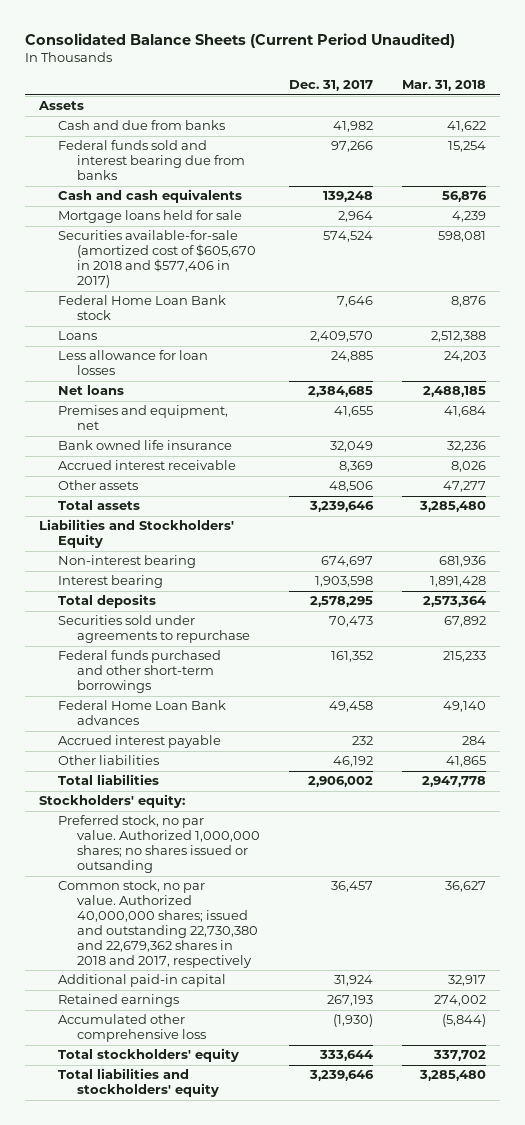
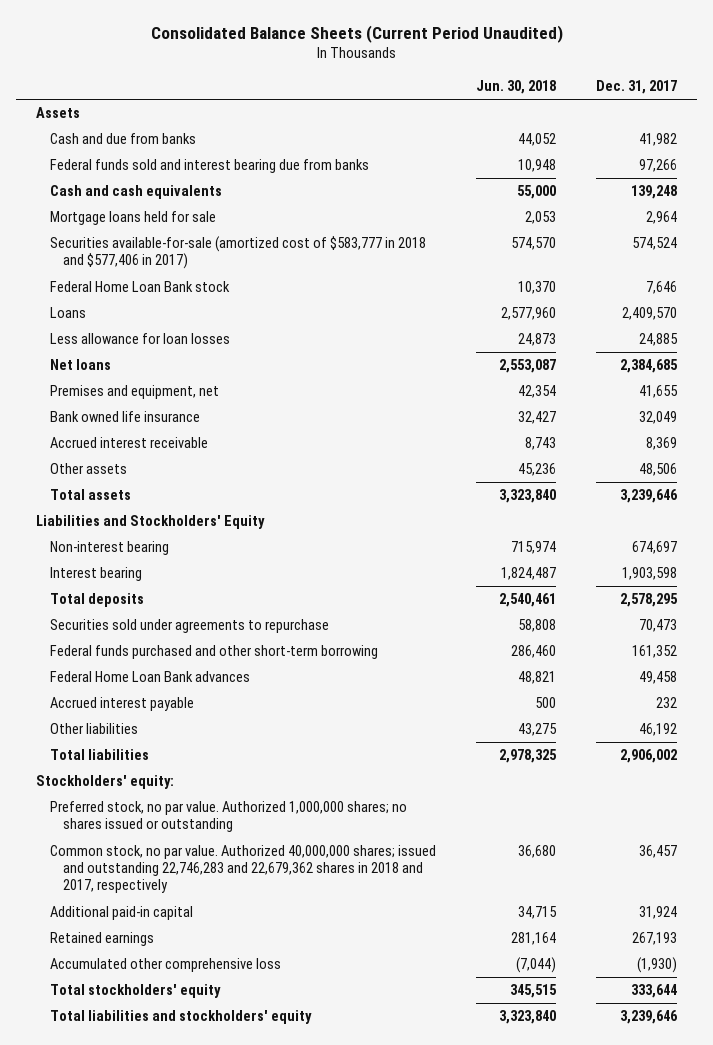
[401,80,486,92] Mar. 31, 2018 -> none
none -> [475,80,556,95] Jun. 30, 2018
[58,230,257,289] Securities available-for-sale (amortized cost of $605,670 in 2018 and $577,406 in 2017) -> [49,236,426,270] Securities available-for-sale (amortized cost of $583,777 in 2018 and $577,406 in 2017)
[58,650,222,694] Federal funds purchased and other short-term borrowings -> [49,645,378,660] Federal funds purchased and other short-term borrowing
[58,815,261,874] Preferred stock, no par value. Authorized 1,000,000 shares; no shares issued or outsanding -> [49,801,407,833] Preferred stock, no par value. Authorized 1,000,000 shares; no shares issued or outstanding
[58,880,259,968] Common stock, no par value. Authorized 40,000,000 shares; issued and outstanding 22,730,380 and 22,679,362 shares in 2018 and 2017, respectively -> [49,845,436,894] Common stock, no par value. Authorized 40,000,000 shares; issued and outstanding 22,746,283 and 22,679,362 shares in 2018 and 2017, respectively

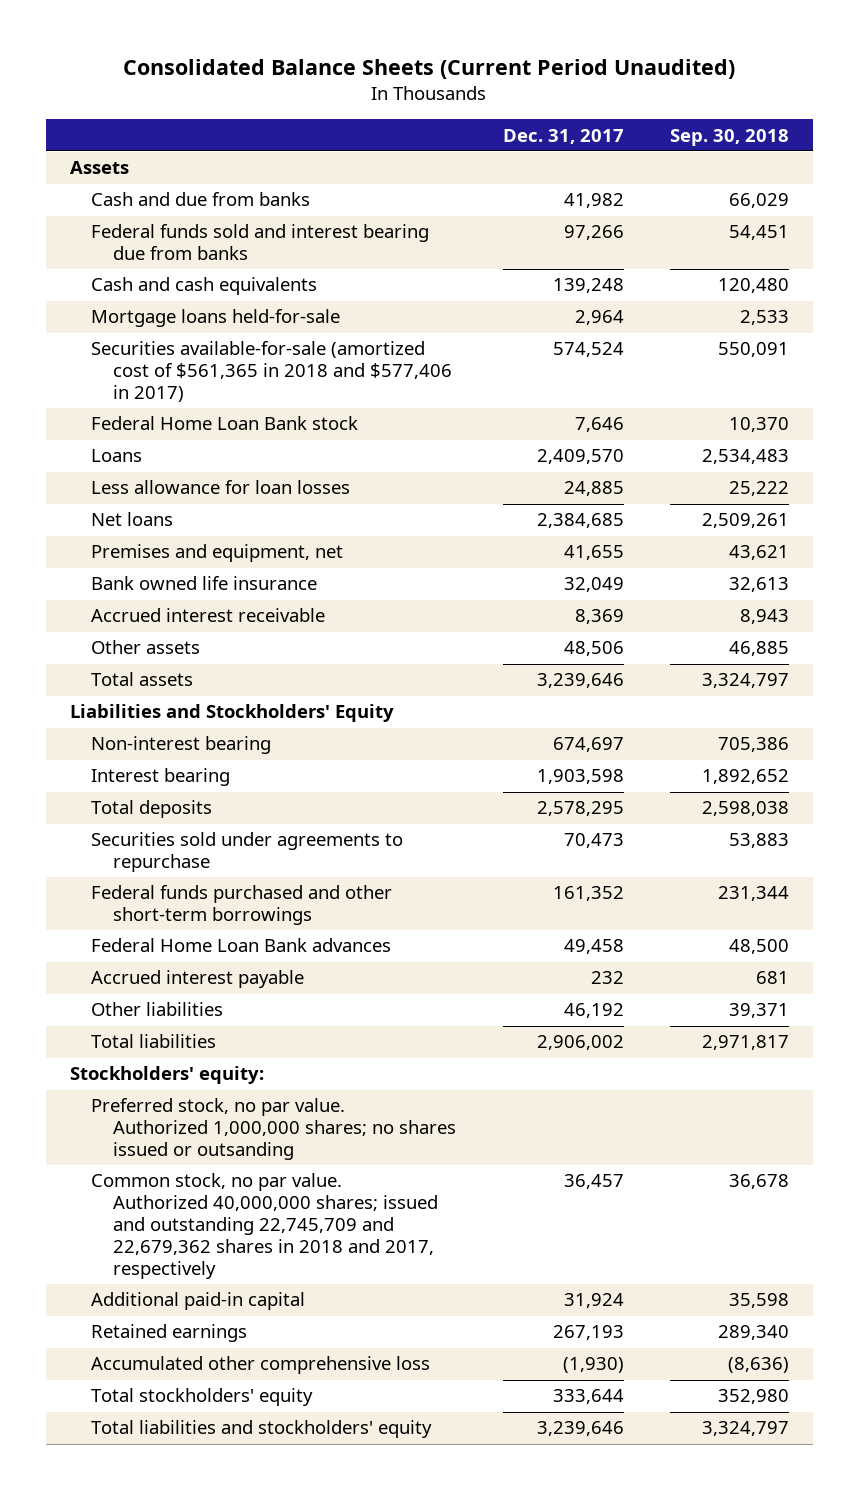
[475,80,556,95] Jun. 30, 2018 -> none
none -> [670,128,790,146] Sep. 30, 2018
[49,211,216,226] Mortgage loans held for sale -> [91,309,341,328] Mortgage loans held-for-sale
[49,236,426,270] Securities available-for-sale (amortized cost of $583,777 in 2018 and $577,406 in 2017) -> [91,341,453,403] Securities available-for-sale (amortized cost of $561,365 in 2018 and $577,406 in 2017)
[49,645,378,660] Federal funds purchased and other short-term borrowing -> [91,885,393,926] Federal funds purchased and other short-term borrowings
[49,801,407,833] Preferred stock, no par value. Authorized 1,000,000 shares; no shares issued or outstanding -> [91,1098,457,1161] Preferred stock, no par value. Authorized 1,000,000 shares; no shares issued or outsanding
[49,845,436,894] Common stock, no par value. Authorized 40,000,000 shares; issued and outstanding 22,746,283 and 22,679,362 shares in 2018 and 2017, respectively -> [91,1173,439,1280] Common stock, no par value. Authorized 40,000,000 shares; issued and outstanding 22,745,709 and 22,679,362 shares in 2018 and 2017, respectively

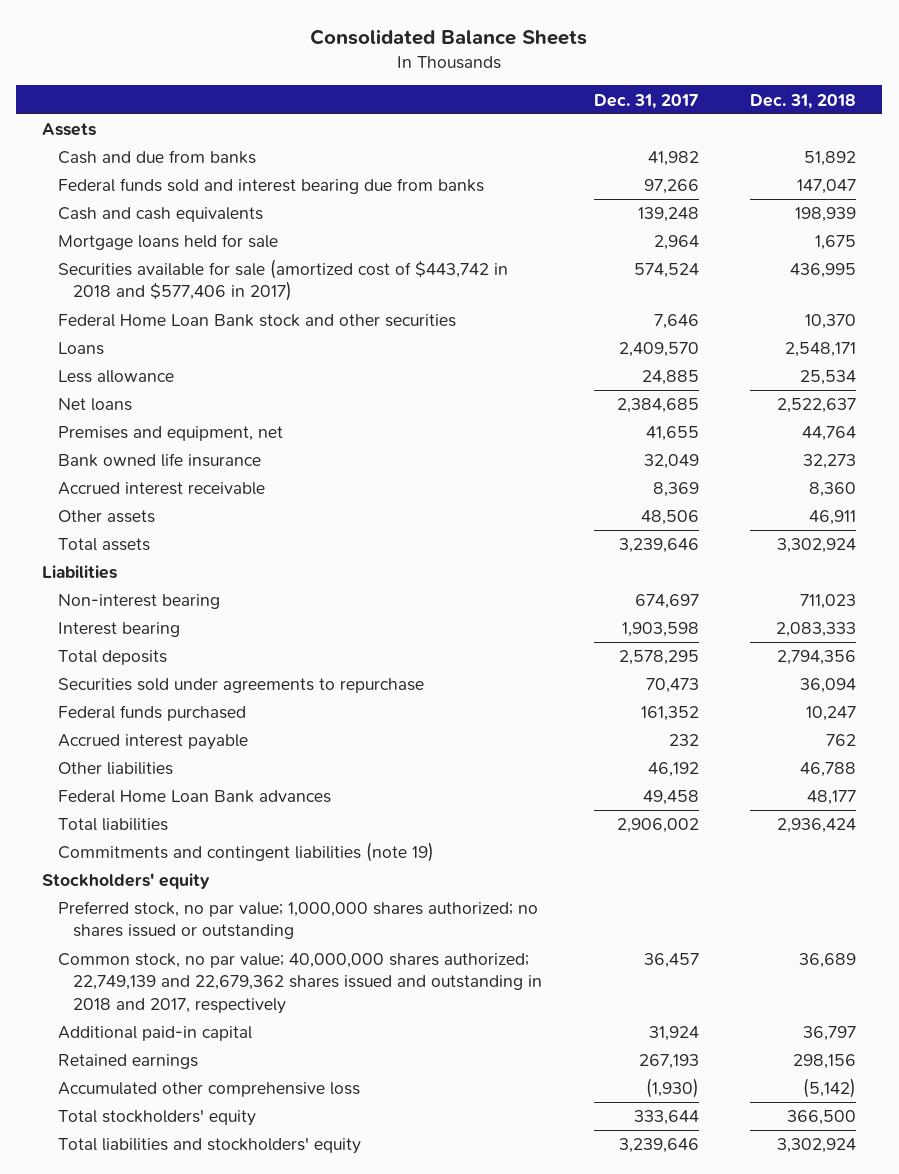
[123,59,736,80] Consolidated Balance Sheets (Current Period Unaudited) -> [310,28,588,45] Consolidated Balance Sheets
[670,128,790,146] Sep. 30, 2018 -> none
none -> [750,93,857,109] Dec. 31, 2018
[91,309,341,328] Mortgage loans held-for-sale -> [57,234,278,251] Mortgage loans held for sale
[91,341,453,403] Securities available-for-sale (amortized cost of $561,365 in 2018 and $577,406 in 2017) -> [57,259,508,302] Securities available for sale (amortized cost of $443,742 in 2018 and $577,406 in 2017)
[91,416,359,431] Federal Home Loan Bank stock -> [57,314,456,328] Federal Home Loan Bank stock and other securities
[91,480,351,495] Less allowance for loan losses -> [57,370,174,384] Less allowance
[69,704,394,723] Liabilities and Stockholders' Equity -> [42,565,118,580] Liabilities
[91,885,393,926] Federal funds purchased and other short-term borrowings -> [57,705,246,722] Federal funds purchased
[91,938,392,953] Federal Home Loan Bank advances -> [57,790,331,804] Federal Home Loan Bank advances
none -> [57,842,434,863] Commitments and contingent liabilities (note 19)
[69,1066,264,1085] Stockholders' equity: -> [42,873,211,890] Stockholders' equity
[91,1098,457,1161] Preferred stock, no par value. Authorized 1,000,000 shares; no shares issued or outsanding -> [57,901,538,940] Preferred stock, no par value; 1,000,000 shares authorized; no shares issued or outstanding
[91,1173,439,1280] Common stock, no par value. Authorized 40,000,000 shares; issued and outstanding 22,745,709 and 22,679,362 shares in 2018 and 2017, respectively -> [57,953,543,1014] Common stock, no par value; 40,000,000 shares authorized; 22,749,139 and 22,679,362 shares issued and outstanding in 2018 and 2017, respectively

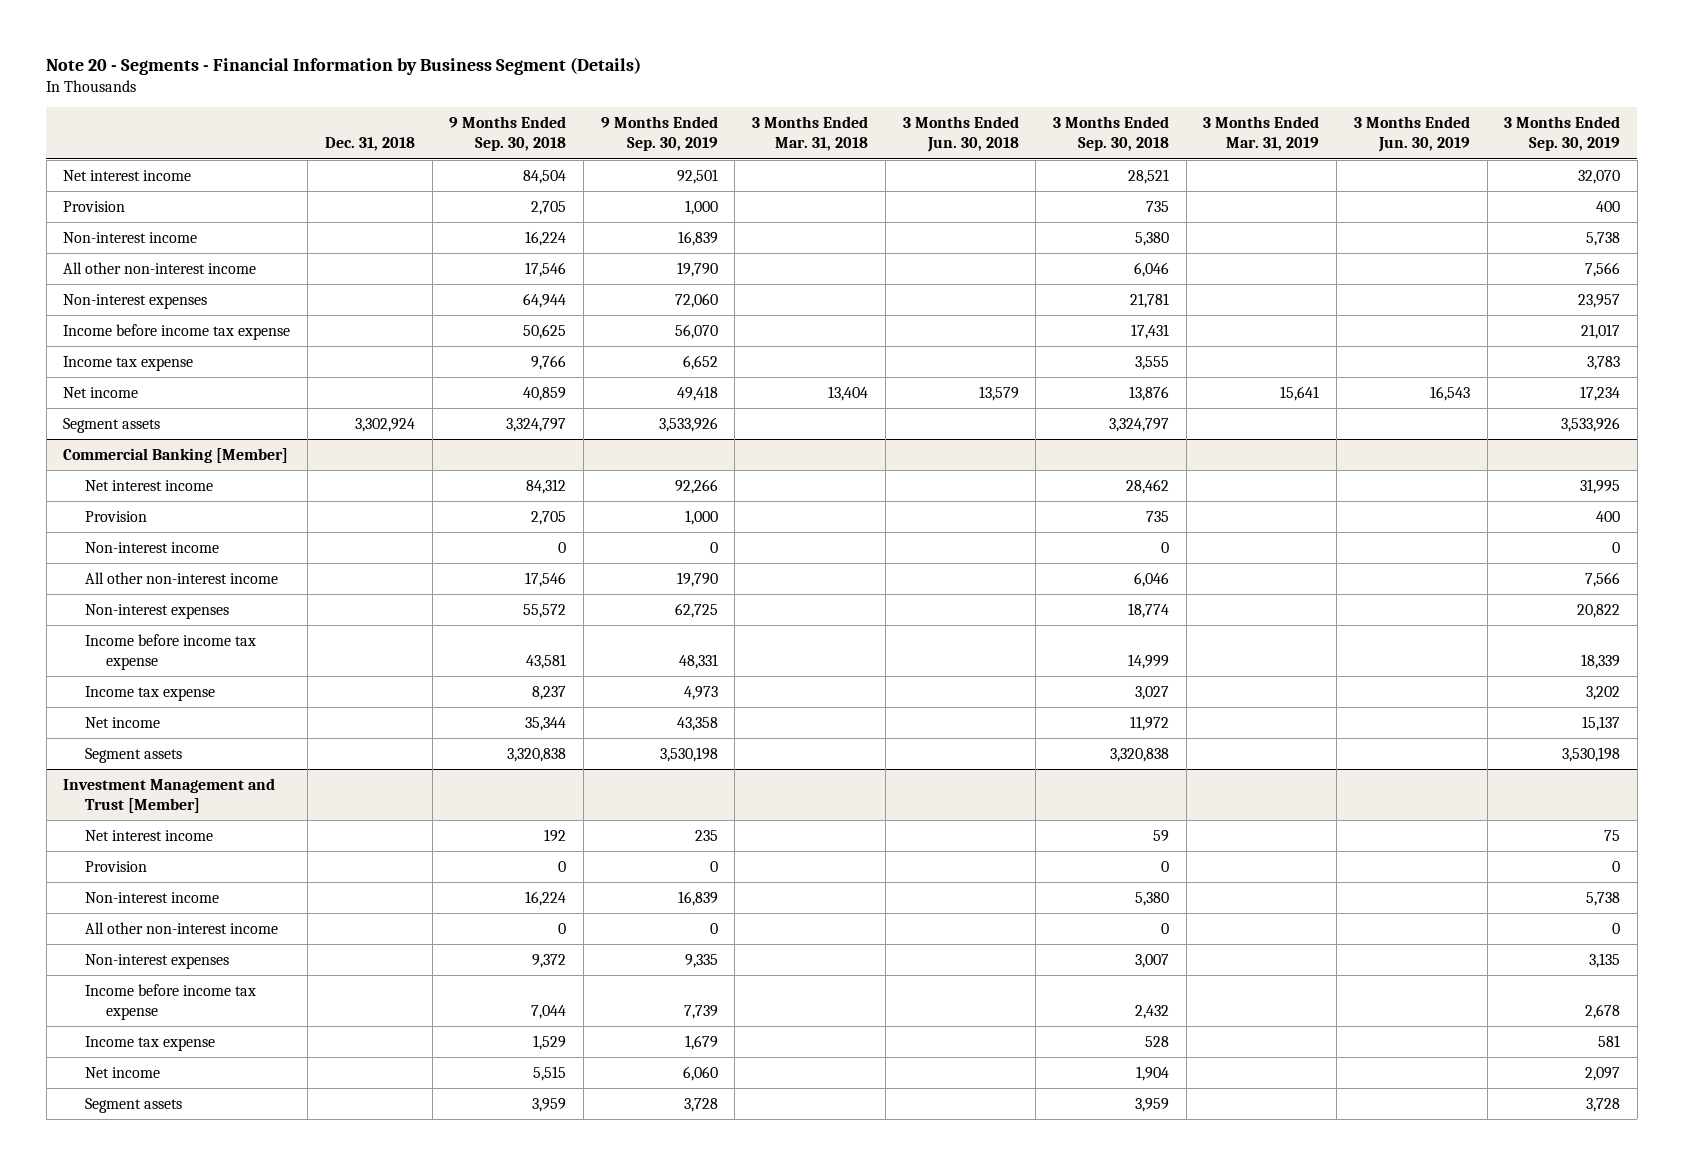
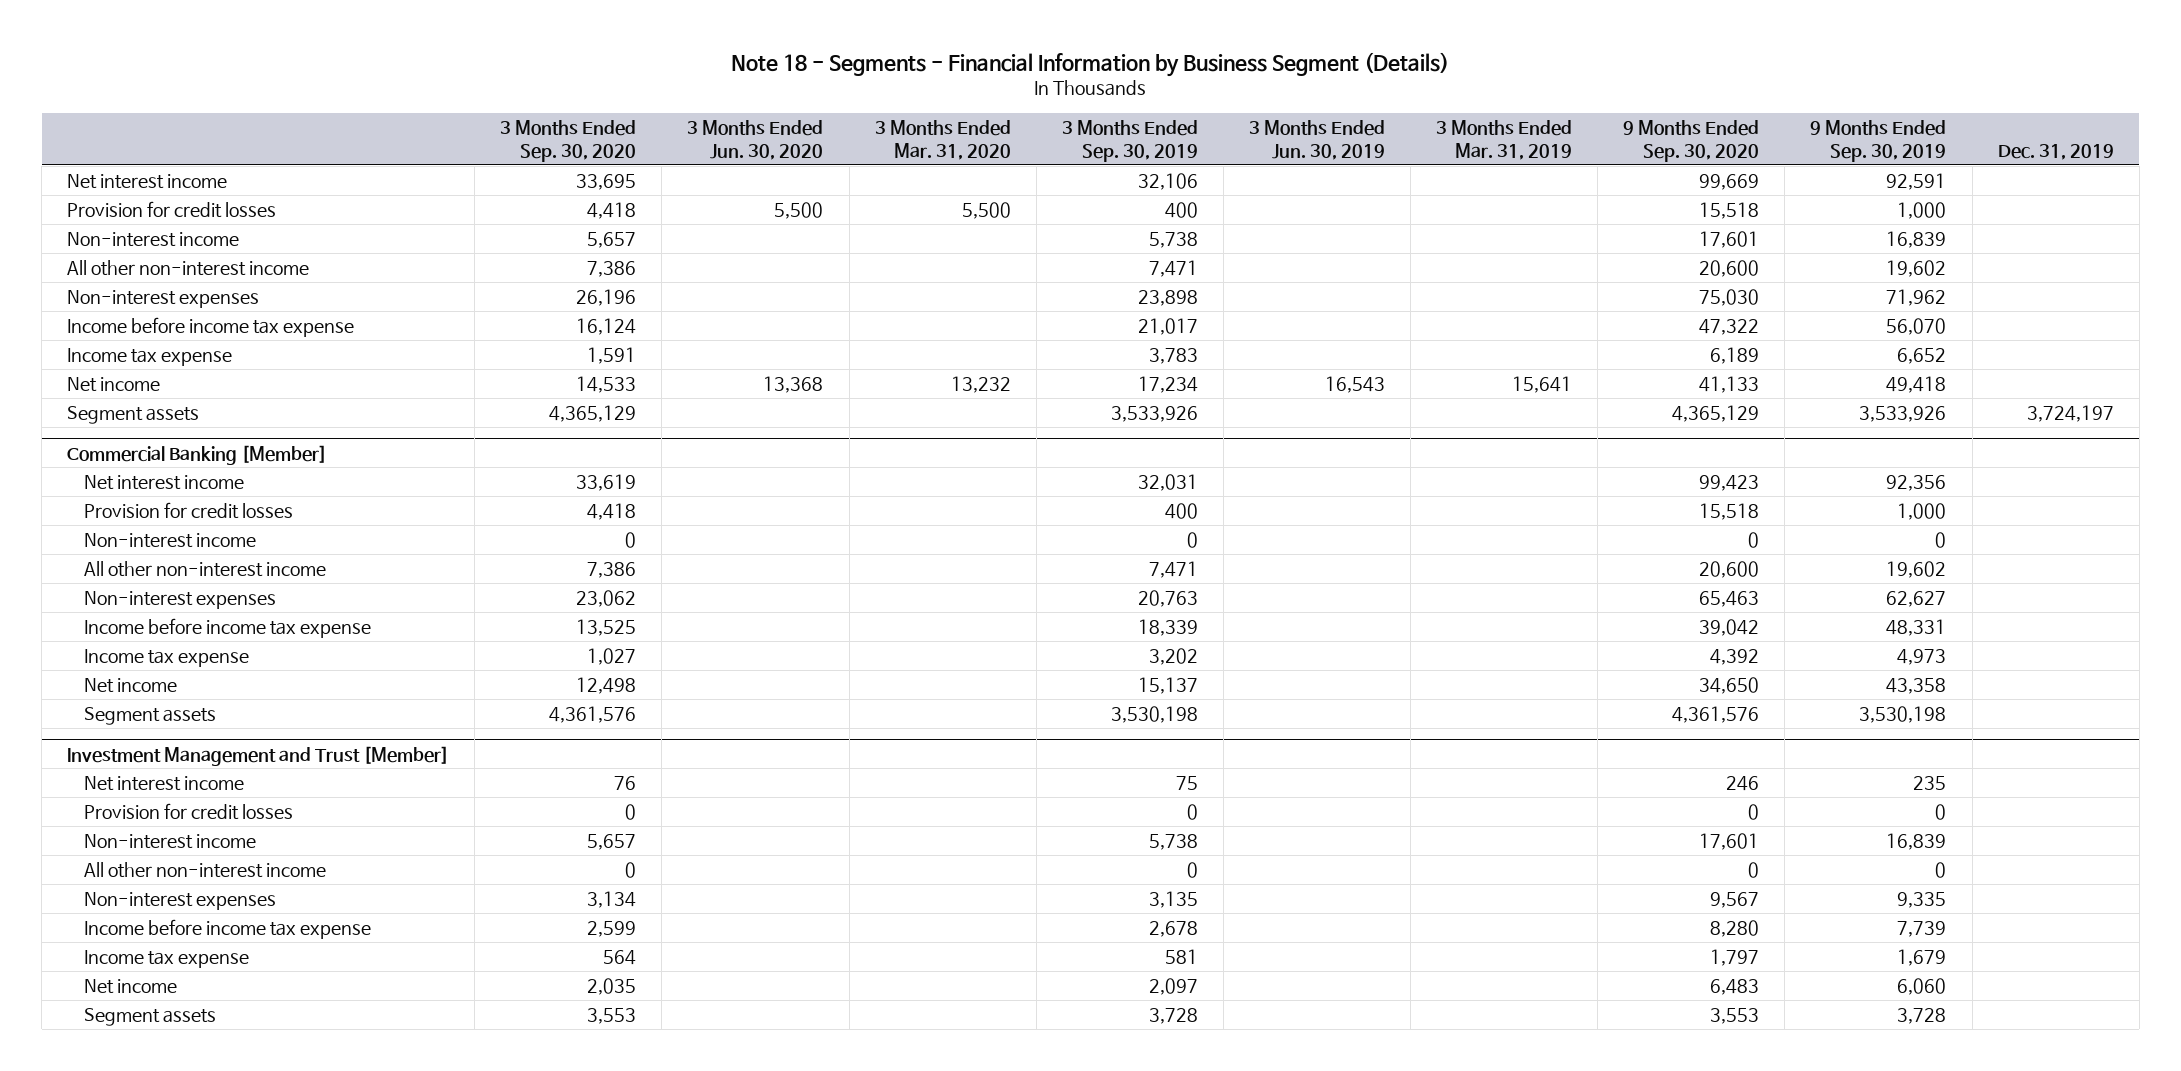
[46,56,642,75] Note 20 - Segments - Financial Information by Business Segment (Details) -> [731,51,1450,77] Note 18 - Segments - Financial Information by Business Segment (Details)
[324,137,415,152] Dec. 31, 2018 -> none
[449,116,567,152] 9 Months Ended Sep. 30, 2018 -> none
[752,116,869,152] 3 Months Ended Mar. 31, 2018 -> none
[902,116,1019,153] 3 Months Ended Jun. 30, 2018 -> none
[1052,116,1169,152] 3 Months Ended Sep. 30, 2018 -> none
none -> [500,119,637,162] 3 Months Ended Sep. 30, 2020
none -> [687,119,824,160] 3 Months Ended Jun. 30, 2020
none -> [874,119,1011,160] 3 Months Ended Mar. 31, 2020
none -> [1623,119,1760,162] 9 Months Ended Sep. 30, 2020
none -> [1997,143,2114,160] Dec. 31, 2019
[676,168,718,184] 92,501 -> [1886,172,1947,190] 92,591
[1578,169,1621,184] 32,070 -> [1137,172,1198,190] 32,106
[63,200,126,212] Provision -> [67,200,277,218] Provision for credit losses
[676,261,718,277] 19,790 -> [1886,259,1947,277] 19,602
[1585,261,1621,277] 7,566 -> [1148,259,1198,277] 7,471
[674,292,718,308] 72,060 -> [1886,288,1947,306] 71,962
[1578,293,1621,308] 23,957 -> [1137,289,1198,306] 23,898
[674,478,718,494] 92,266 -> [1886,474,1947,491] 92,356
[1580,478,1621,494] 31,995 -> [1137,473,1198,491] 32,031
[84,510,147,522] Provision -> [84,501,294,519] Provision for credit losses
[676,571,718,587] 19,790 -> [1886,560,1947,578] 19,602
[1585,571,1621,587] 7,566 -> [1148,560,1198,578] 7,471
[674,602,718,618] 62,725 -> [1886,590,1947,607] 62,627
[1577,603,1621,618] 20,822 -> [1137,589,1198,607] 20,763
[84,860,147,872] Provision -> [84,802,294,820] Provision for credit losses

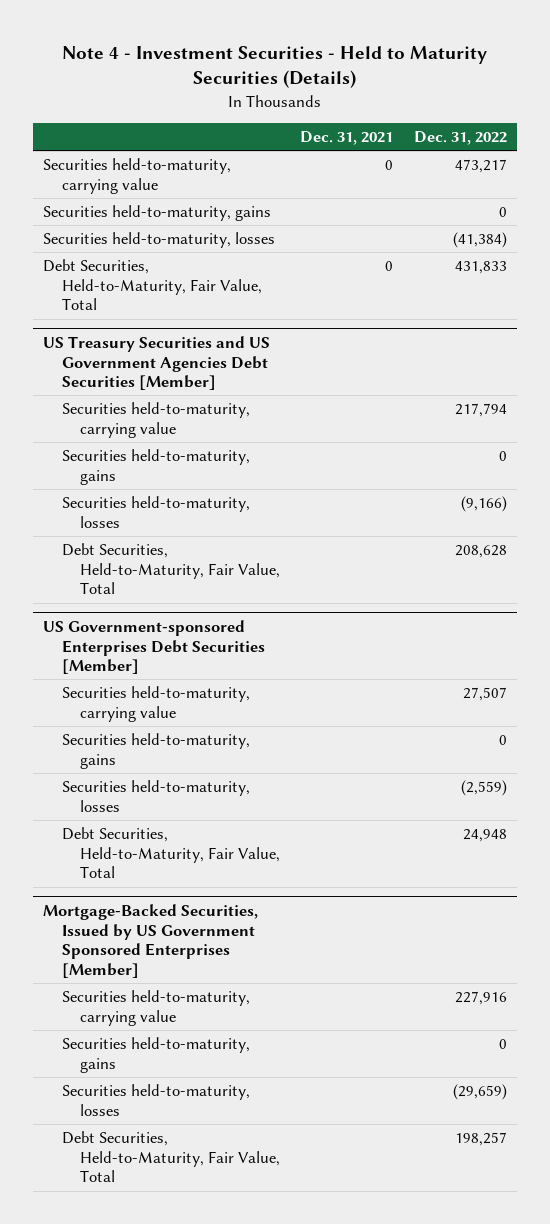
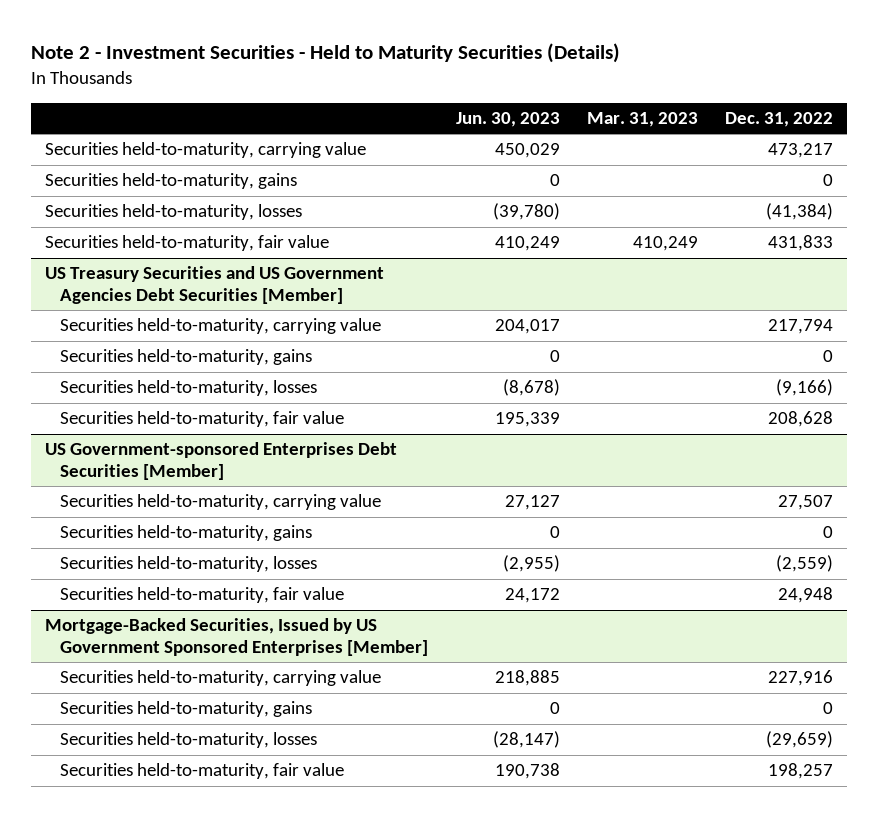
[61,45,487,89] Note 4 - Investment Securities - Held to Maturity Securities (Details) -> [31,43,621,64] Note 2 - Investment Securities - Held to Maturity Securities (Details)
[300,131,394,146] Dec. 31, 2021 -> none
none -> [455,111,560,127] Jun. 30, 2023
none -> [586,111,698,127] Mar. 31, 2023
[43,258,262,311] Debt Securities, Held-to-Maturity, Fair Value, Total -> [44,235,329,252] Securities held-to-maturity, fair value
[61,542,281,595] Debt Securities, Held-to-Maturity, Fair Value, Total -> [60,411,345,428] Securities held-to-maturity, fair value
[61,826,281,879] Debt Securities, Held-to-Maturity, Fair Value, Total -> [60,587,345,604] Securities held-to-maturity, fair value
[61,1130,281,1183] Debt Securities, Held-to-Maturity, Fair Value, Total -> [60,763,345,780] Securities held-to-maturity, fair value

